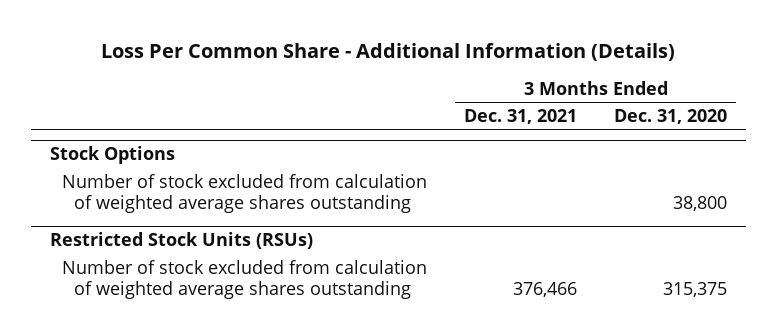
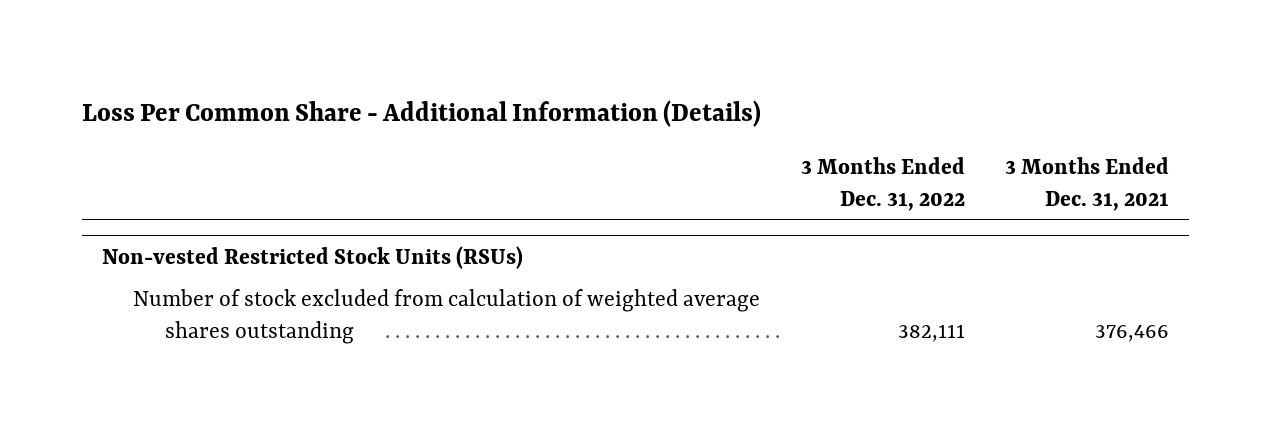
[614,108,728,124] Dec. 31, 2020 -> none
none -> [800,156,965,211] 3 Months Ended Dec. 31, 2022
[49,146,175,165] Stock Options -> none
[61,173,427,214] Number of stock excluded from calculation of weighted average shares outstanding -> none
[49,232,313,250] Restricted Stock Units (RSUs) -> [101,245,523,269] Non-vested Restricted Stock Units (RSUs)

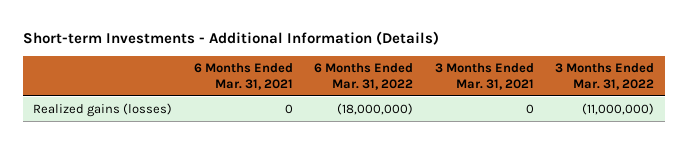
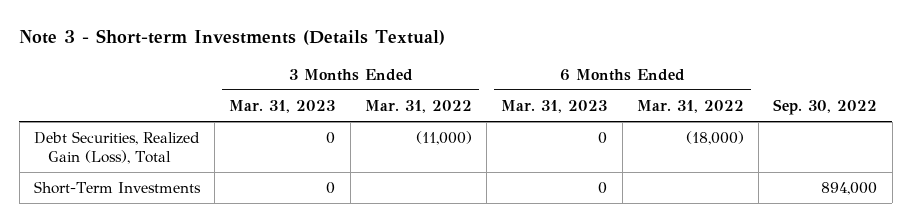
[22,31,439,46] Short-term Investments - Additional Information (Details) -> [19,29,446,46] Note 3 - Short-term Investments (Details Textual)
[193,63,293,90] 6 Months Ended Mar. 31, 2021 -> none
[434,63,534,90] 3 Months Ended Mar. 31, 2021 -> none
none -> [229,99,336,113] Mar. 31, 2023
none -> [501,99,608,113] Mar. 31, 2023
none -> [773,98,878,115] Sep. 30, 2022
[33,103,173,118] Realized gains (losses) -> [33,131,200,165] Debt Securities, Realized Gain (Loss), Total
[337,103,414,116] (18,000,000) -> [685,131,744,146] (18,000)
[582,103,655,116] (11,000,000) -> [415,131,472,146] (11,000)
none -> [33,181,201,195] Short-Term Investments

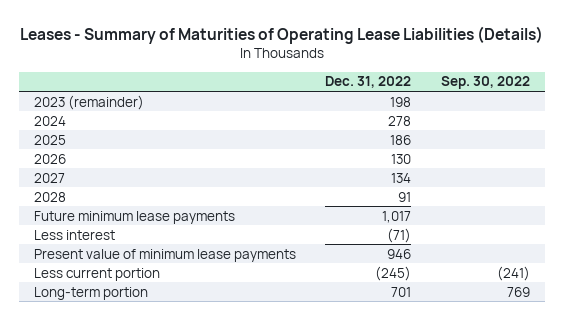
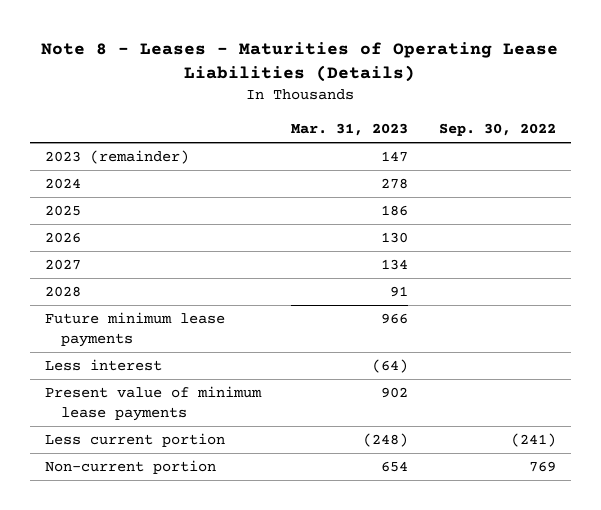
[19,25,543,44] Leases - Summary of Maturities of Operating Lease Liabilities (Details) -> [41,42,559,83] Note 8 - Leases - Maturities of Operating Lease Liabilities (Details)
[325,76,412,89] Dec. 31, 2022 -> none
none -> [291,123,409,137] Mar. 31, 2023
[33,286,148,300] Long-term portion -> [45,460,217,475] Non-current portion

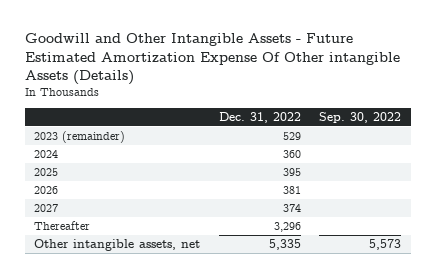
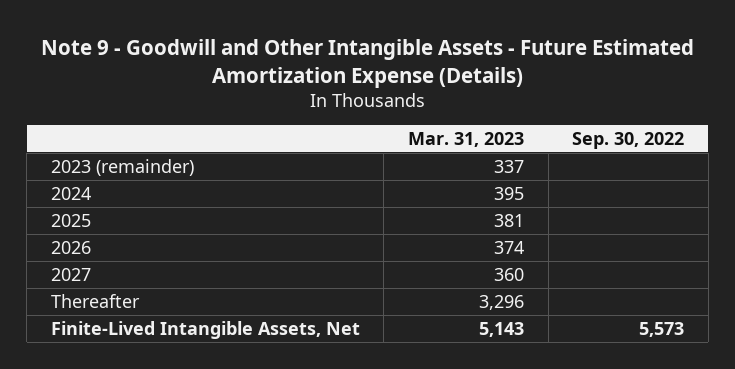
[24,33,400,86] Goodwill and Other Intangible Assets - Future Estimated Amortization Expense Of Other intangible Assets (Details) -> [40,38,694,88] Note 9 - Goodwill and Other Intangible Assets - Future Estimated Amortization Expense (Details)
[218,112,301,124] Dec. 31, 2022 -> none
none -> [408,131,525,147] Mar. 31, 2023
[33,239,200,252] Other intangible assets, net -> [50,320,360,339] Finite-Lived Intangible Assets, Net

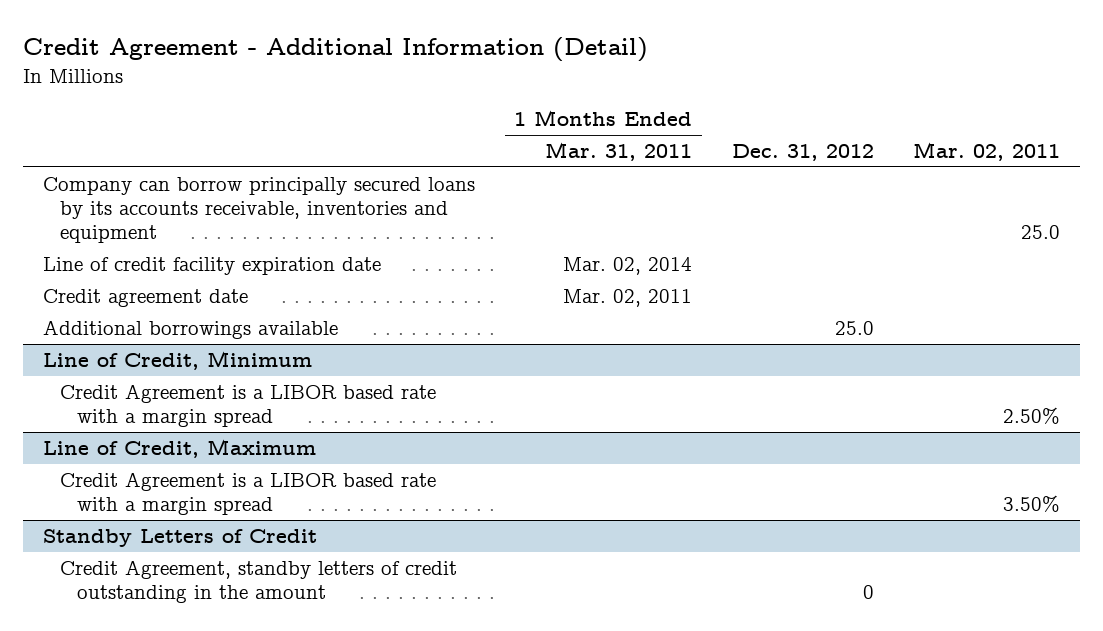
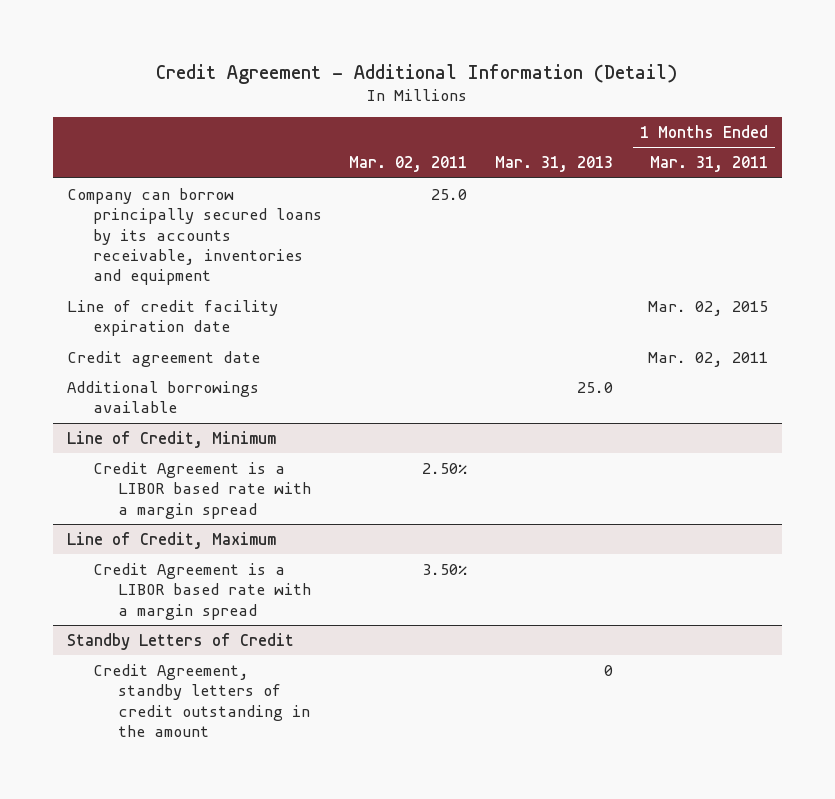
[731,144,874,162] Dec. 31, 2012 -> none
none -> [494,156,613,173] Mar. 31, 2013
[563,256,693,275] Mar. 02, 2014 -> [647,300,768,316] Mar. 02, 2015

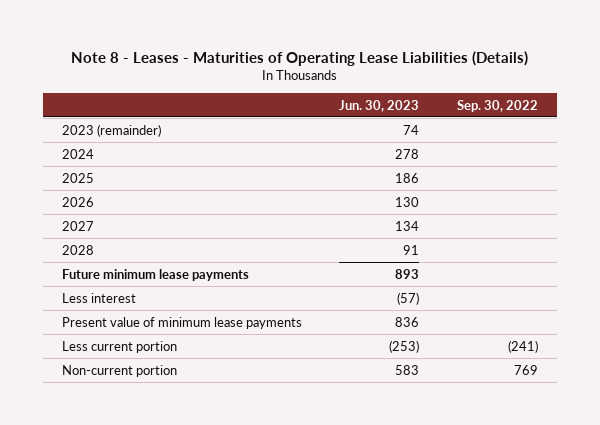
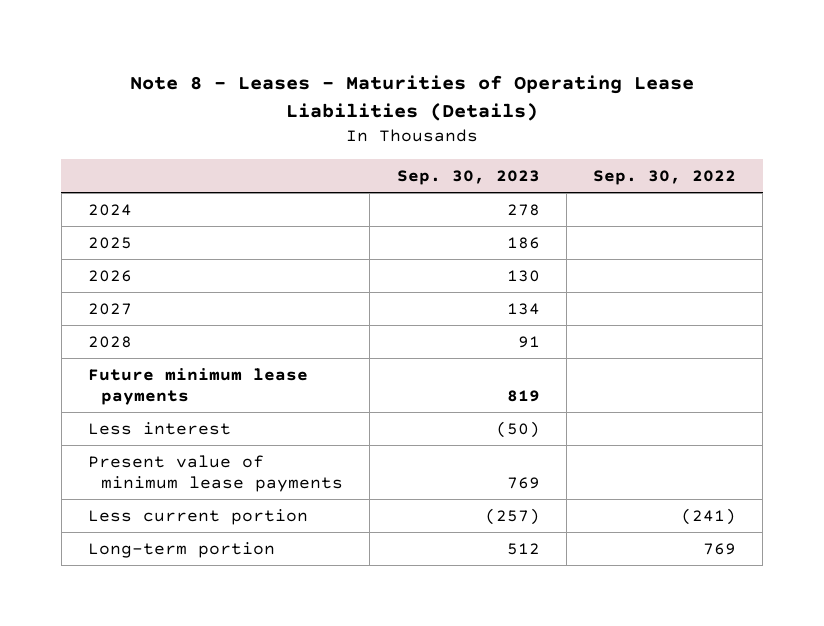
[339,99,420,112] Jun. 30, 2023 -> none
none -> [396,169,540,185] Sep. 30, 2023
[61,123,161,137] 2023 (remainder) -> none
[61,364,177,377] Non-current portion -> [87,541,275,558] Long-term portion

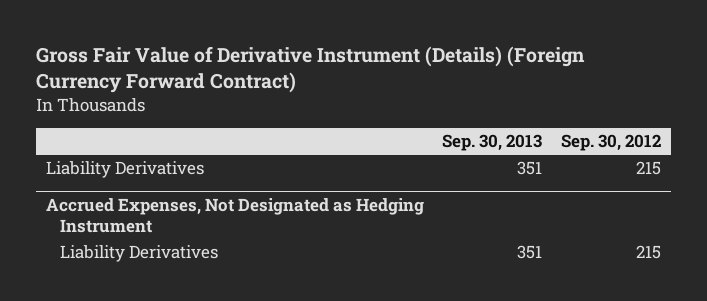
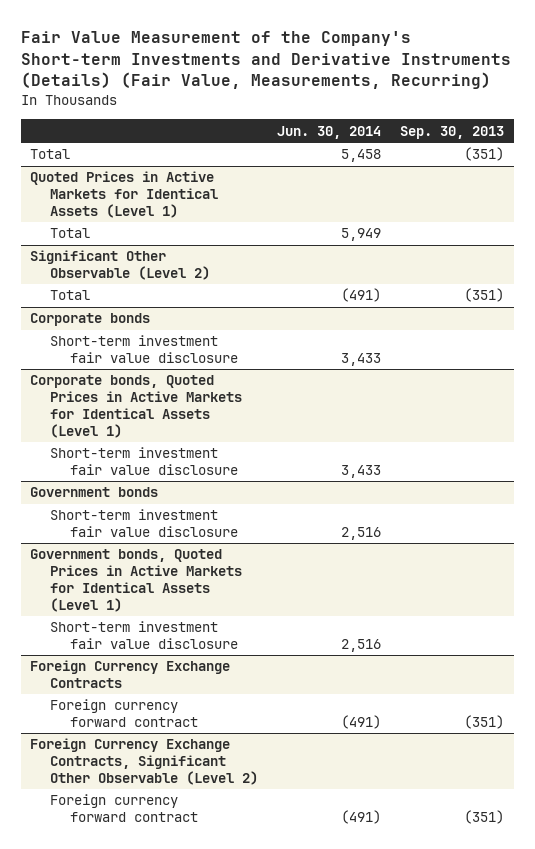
[36,46,586,94] Gross Fair Value of Derivative Instrument (Details) (Foreign Currency Forward Contract) -> [21,30,512,90] Fair Value Measurement of the Company's Short-term Investments and Derivative Instruments (Details) (Fair Value, Measurements, Recurring)
[561,134,662,152] Sep. 30, 2012 -> none
none -> [277,125,382,139] Jun. 30, 2014
[45,161,204,179] Liability Derivatives -> none
[45,197,424,234] Accrued Expenses, Not Designated as Hedging Instrument -> none
[59,245,218,263] Liability Derivatives -> none
none -> [30,149,71,160] Total
none -> [30,171,219,219] Quoted Prices in Active Markets for Identical Assets (Level 1)
none -> [50,228,91,239] Total
none -> [30,250,211,281] Significant Other Observable (Level 2)
none -> [50,290,91,301] Total
none -> [30,313,151,327] Corporate bonds
none -> [50,335,239,364] Short-term investment fair value disclosure
none -> [30,375,243,438] Corporate bonds, Quoted Prices in Active Markets for Identical Assets (Level 1)
none -> [50,447,239,476] Short-term investment fair value disclosure
none -> [30,487,159,498] Government bonds
none -> [50,509,239,538] Short-term investment fair value disclosure
none -> [30,549,243,612] Government bonds, Quoted Prices in Active Markets for Identical Assets (Level 1)
none -> [50,621,239,650] Short-term investment fair value disclosure
none -> [30,660,231,689] Foreign Currency Exchange Contracts
none -> [50,699,199,728] Foreign currency forward contract
none -> [30,738,259,786] Foreign Currency Exchange Contracts, Significant Other Observable (Level 2)
none -> [50,794,199,823] Foreign currency forward contract

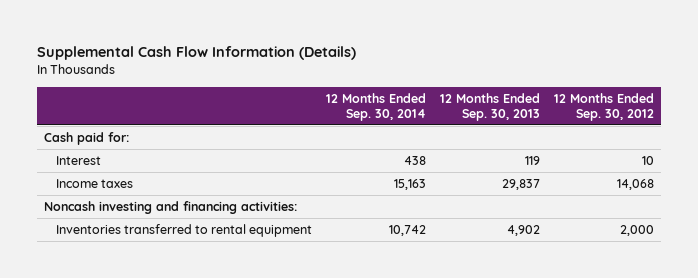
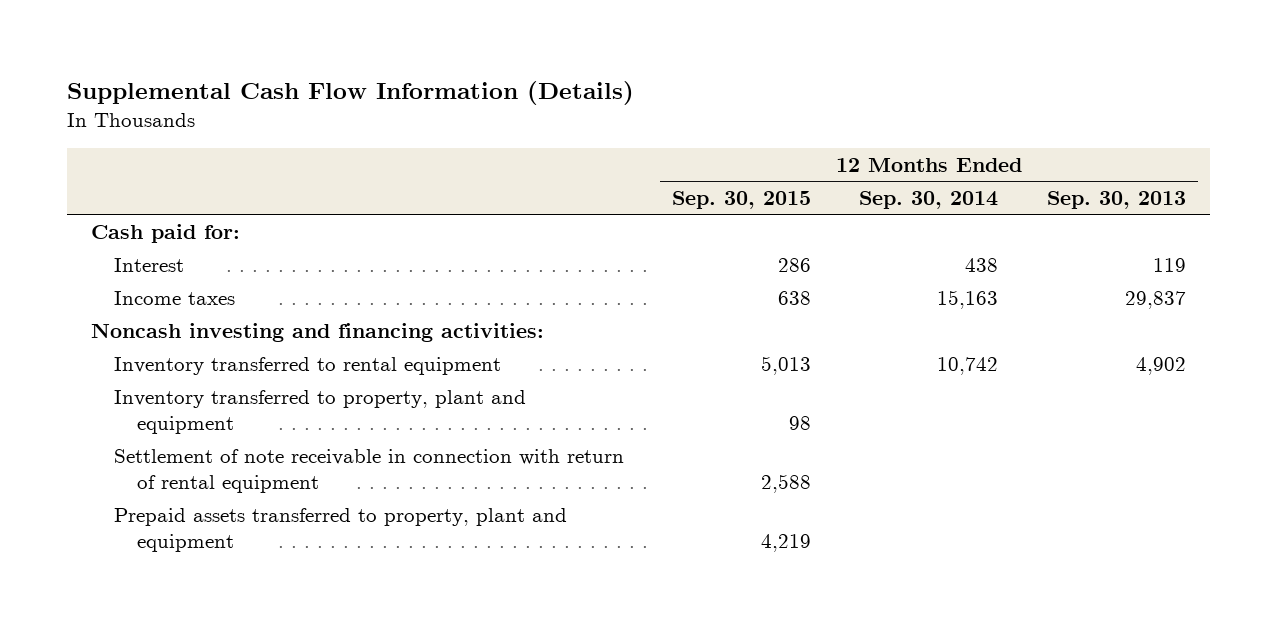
[553,92,654,121] 12 Months Ended Sep. 30, 2012 -> none
none -> [672,191,812,210] Sep. 30, 2015
[56,224,313,238] Inventories transferred to rental equipment -> [113,356,501,375] Inventory transferred to rental equipment
none -> [113,389,526,435] Inventory transferred to property, plant and equipment
none -> [113,448,624,494] Settlement of note receivable in connection with return of rental equipment
none -> [113,507,567,553] Prepaid assets transferred to property, plant and equipment

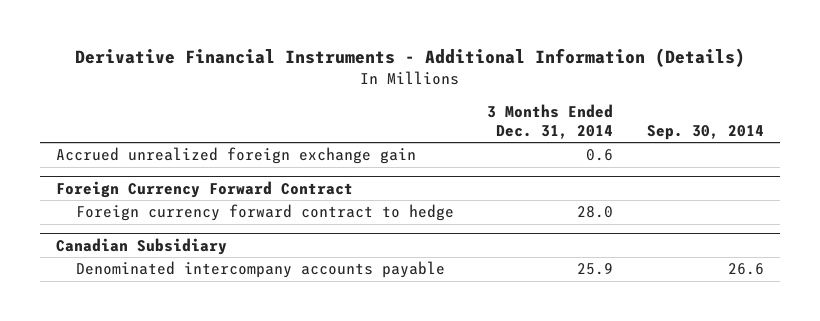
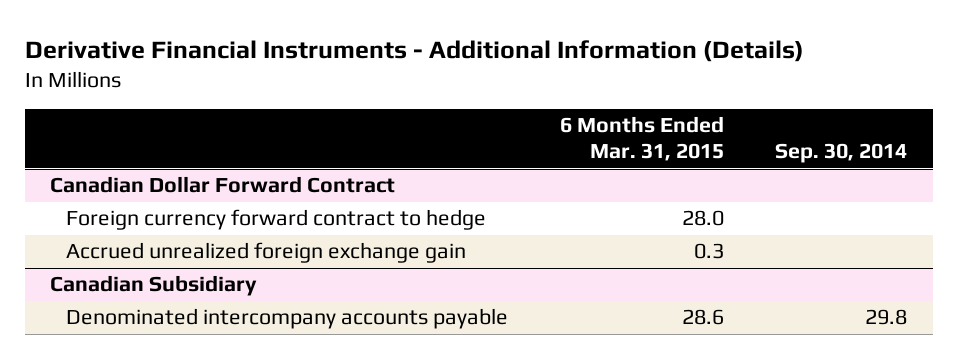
[487,103,614,139] 3 Months Ended Dec. 31, 2014 -> none
none -> [559,116,724,162] 6 Months Ended Mar. 31, 2015
[56,147,417,165] Accrued unrealized foreign exchange gain -> none
[56,180,354,198] Foreign Currency Forward Contract -> [50,176,396,194] Canadian Dollar Forward Contract
none -> [66,242,467,264] Accrued unrealized foreign exchange gain
[727,263,764,276] 26.6 -> [865,309,908,326] 29.8

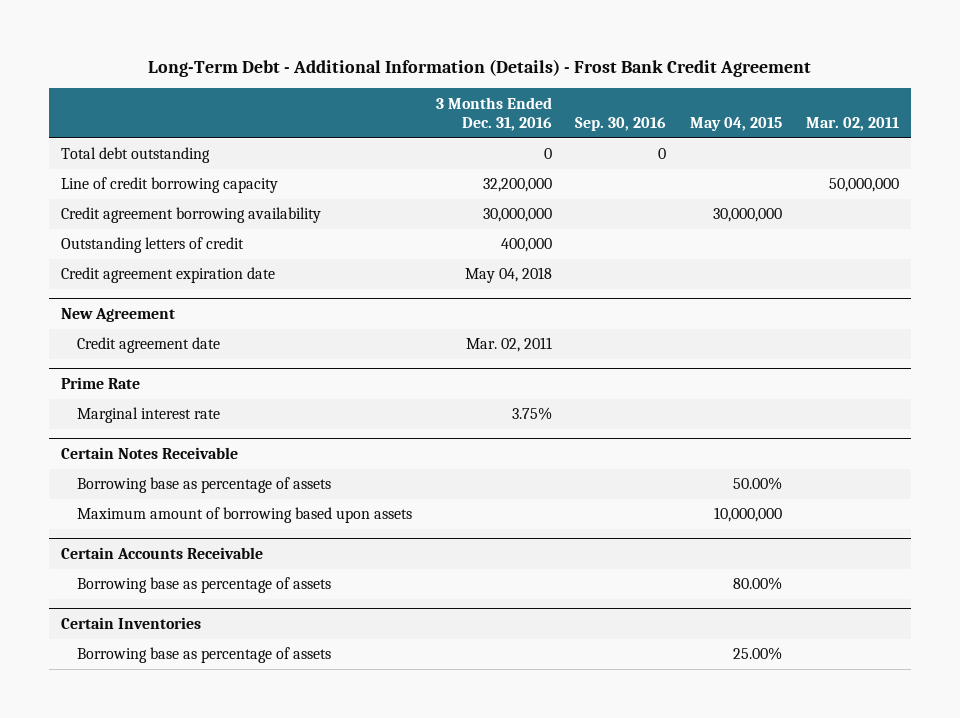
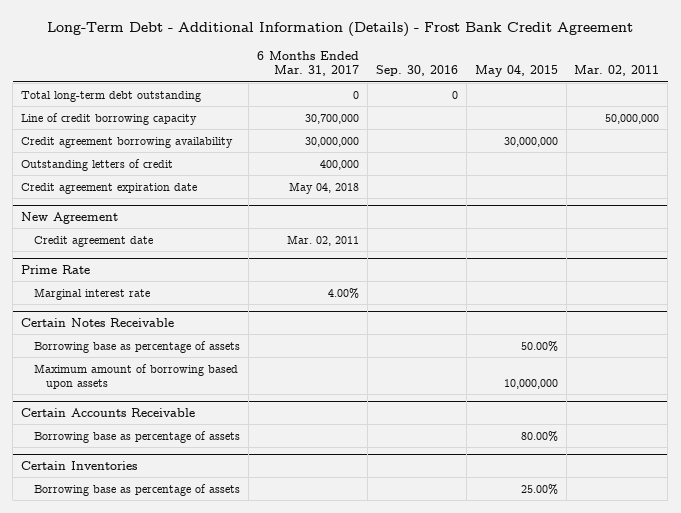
[435,96,552,132] 3 Months Ended Dec. 31, 2016 -> none
none -> [256,50,359,77] 6 Months Ended Mar. 31, 2017
[60,147,210,164] Total debt outstanding -> [21,90,202,102] Total long-term debt outstanding

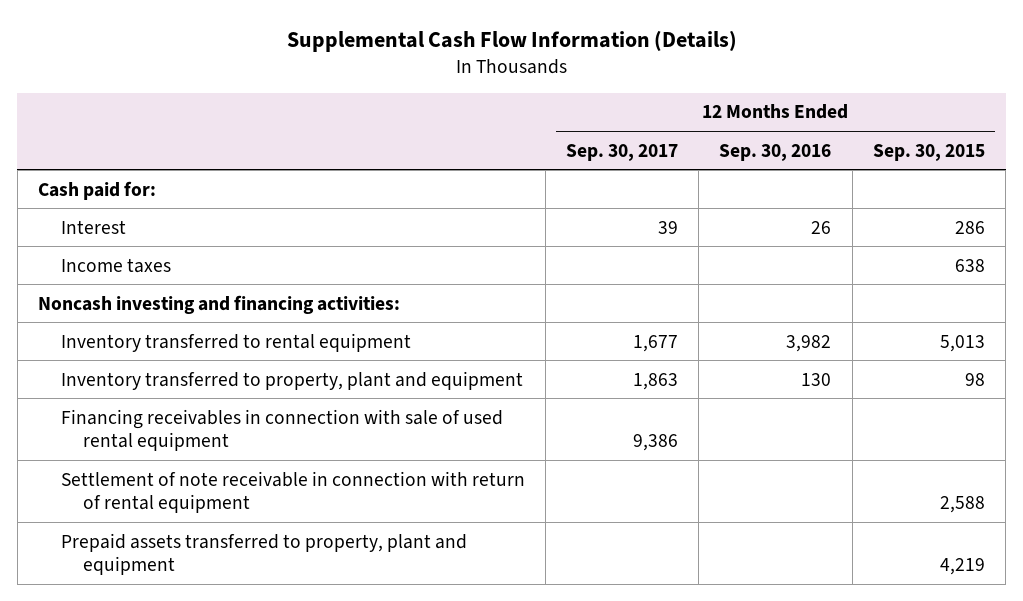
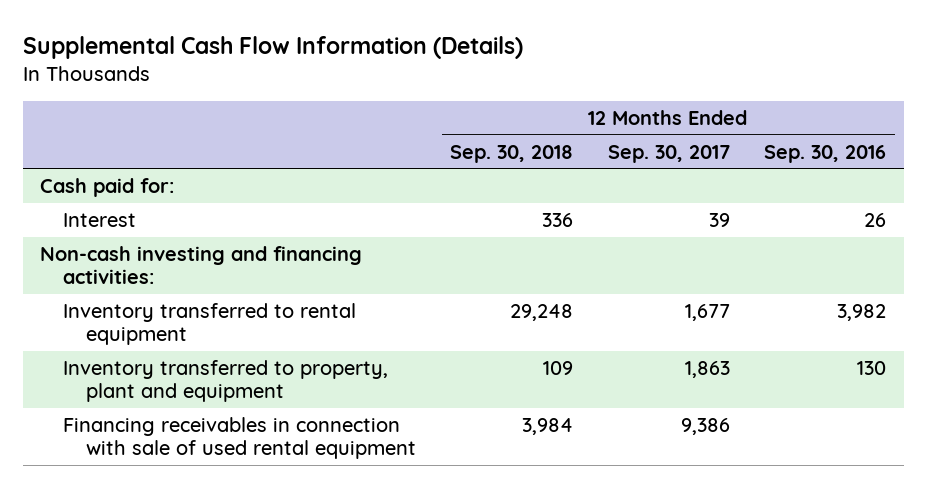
[872,143,985,161] Sep. 30, 2015 -> none
none -> [450,144,574,163] Sep. 30, 2018
[60,257,171,273] Income taxes -> none
[38,294,401,314] Noncash investing and financing activities: -> [40,245,363,285] Non-cash investing and financing activities:
[60,470,525,514] Settlement of note receivable in connection with return of rental equipment -> none
[60,532,467,576] Prepaid assets transferred to property, plant and equipment -> none

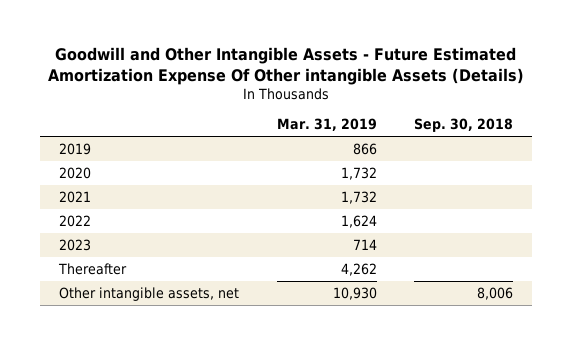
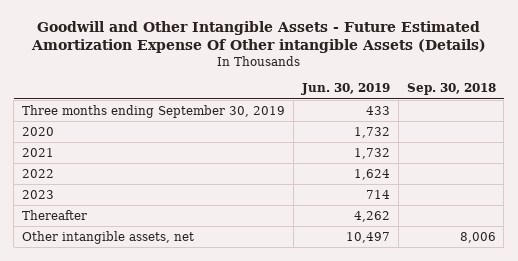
[276,118,377,132] Mar. 31, 2019 -> none
none -> [300,83,390,96] Jun. 30, 2019
[58,142,91,155] 2019 -> [22,104,286,118] Three months ending September 30, 2019

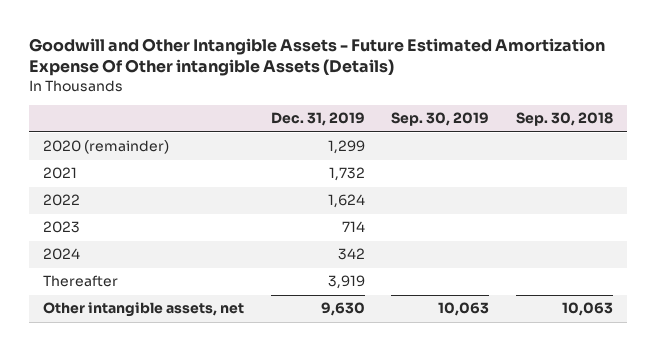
[300,83,390,96] Jun. 30, 2019 -> none
none -> [270,112,365,127] Dec. 31, 2019
none -> [391,112,490,127] Sep. 30, 2019
[22,126,55,136] 2020 -> none
[22,104,286,118] Three months ending September 30, 2019 -> [42,140,169,155] 2020 (remainder)
none -> [42,248,80,261] 2024
[459,231,496,243] 8,006 -> [562,302,614,317] 10,063

